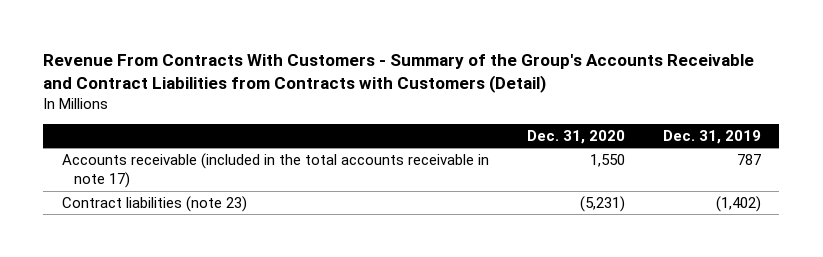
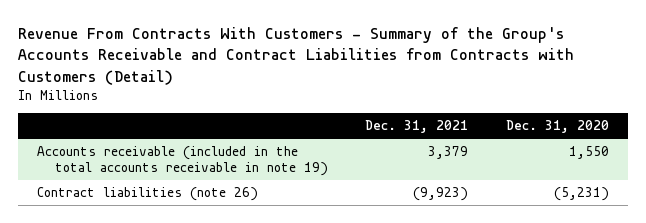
[662,129,761,144] Dec. 31, 2019 -> none
none -> [365,120,469,134] Dec. 31, 2021
[62,152,490,189] Accounts receivable (included in the total accounts receivable in note 17) -> [37,146,328,177] Accounts receivable (included in the total accounts receivable in note 19)
[62,195,248,212] Contract liabilities (note 23) -> [37,187,259,202] Contract liabilities (note 26)

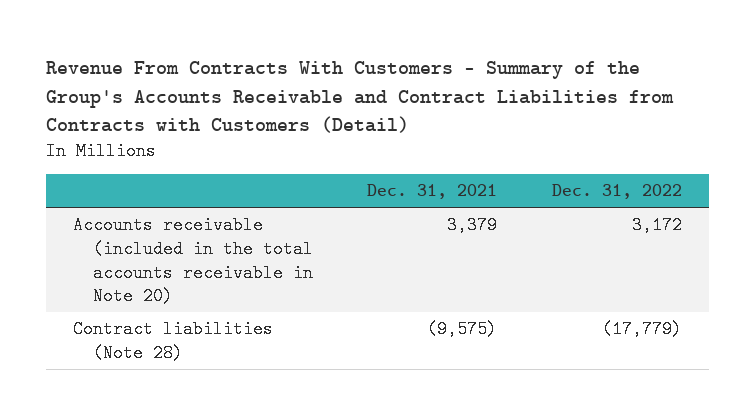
[506,120,610,134] Dec. 31, 2020 -> none
none -> [551,184,682,200] Dec. 31, 2022
[37,146,328,177] Accounts receivable (included in the total accounts receivable in note 19) -> [72,216,314,306] Accounts receivable (included in the total accounts receivable in Note 20)
[37,187,259,202] Contract liabilities (note 26) -> [72,320,273,362] Contract liabilities (Note 28)
[413,187,469,202] (9,923) -> [427,320,498,339] (9,575)

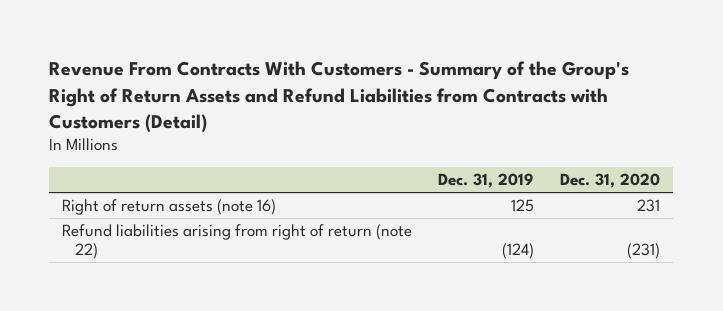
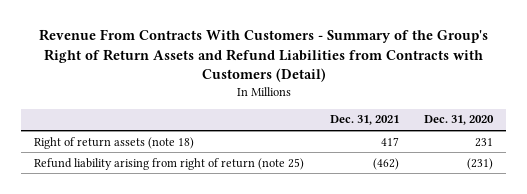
[438,173,535,189] Dec. 31, 2019 -> none
none -> [329,115,399,126] Dec. 31, 2021
[62,199,277,216] Right of return assets (note 16) -> [33,136,194,149] Right of return assets (note 18)
[62,224,413,260] Refund liabilities arising from right of return (note 22) -> [33,157,304,170] Refund liability arising from right of return (note 25)

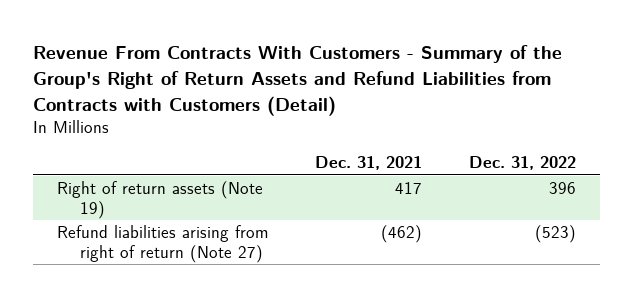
[424,115,495,126] Dec. 31, 2020 -> none
none -> [469,156,577,171] Dec. 31, 2022
[33,136,194,149] Right of return assets (note 18) -> [56,181,263,219] Right of return assets (Note 19)
[33,157,304,170] Refund liability arising from right of return (note 25) -> [56,225,269,263] Refund liabilities arising from right of return (Note 27)

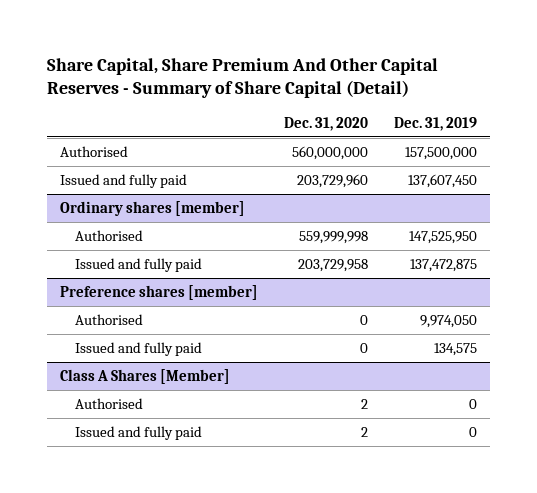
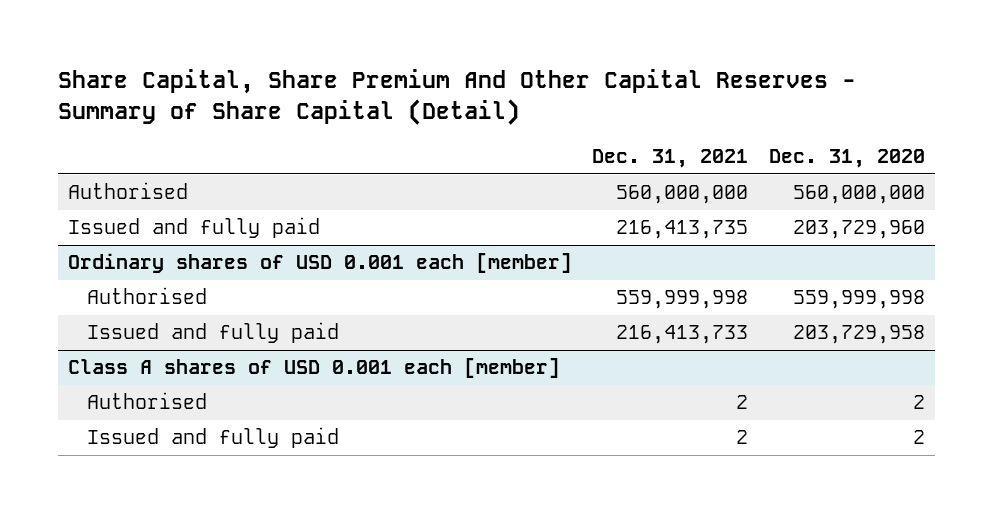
[393,116,477,131] Dec. 31, 2019 -> none
none -> [592,149,749,169] Dec. 31, 2021
[60,200,246,216] Ordinary shares [member] -> [67,253,572,274] Ordinary shares of USD 0.001 each [member]
[60,284,259,300] Preference shares [member] -> none
[75,313,144,325] Authorised -> none
[75,341,203,356] Issued and fully paid -> none
[60,368,231,384] Class A Shares [Member] -> [67,358,560,379] Class A shares of USD 0.001 each [member]

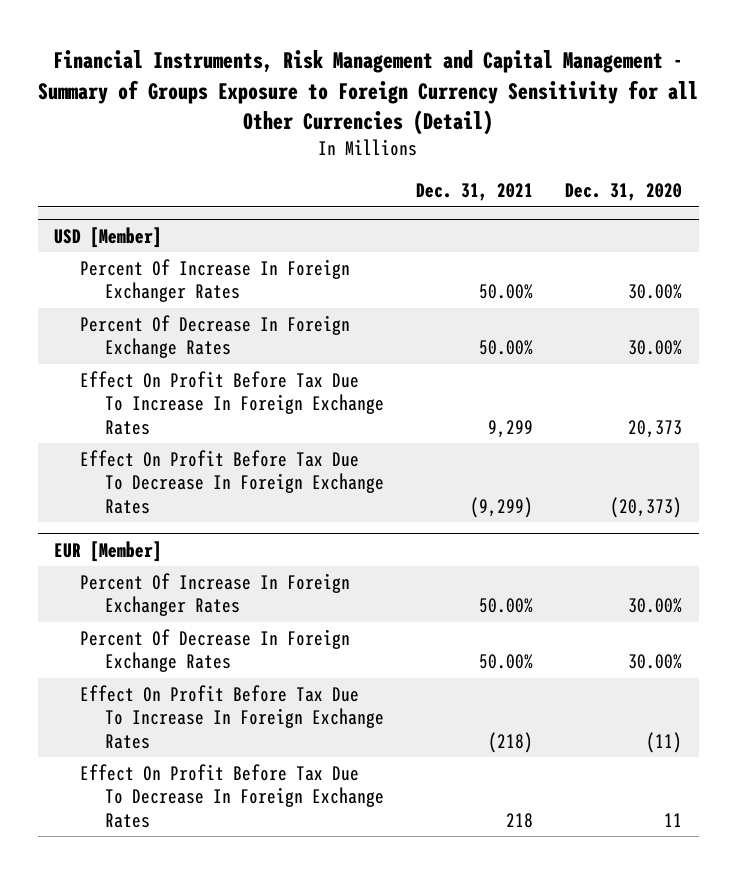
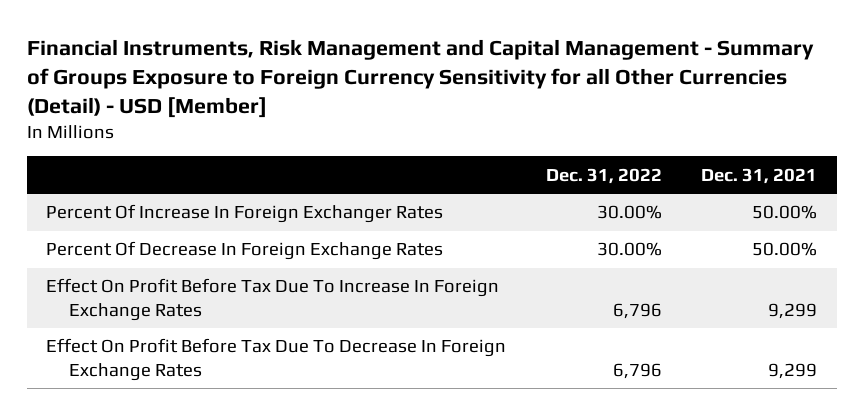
[38,50,699,135] Financial Instruments, Risk Management and Capital Management - Summary of Groups Exposure to Foreign Currency Sensitivity for all Other Currencies (Detail) -> [26,39,814,118] Financial Instruments, Risk Management and Capital Management - Summary of Groups Exposure to Foreign Currency Sensitivity for all Other Currencies (Detail) - USD [Member]
[565,183,683,202] Dec. 31, 2020 -> none
none -> [545,167,662,184] Dec. 31, 2022
[54,226,163,248] USD [Member] -> none
[54,540,163,562] EUR [Member] -> none
[79,573,350,617] Percent Of Increase In Foreign Exchanger Rates -> none
[79,629,350,673] Percent Of Decrease In Foreign Exchange Rates -> none
[79,685,385,749] Effect On Profit Before Tax Due To Increase In Foreign Exchange Rates -> none
[79,764,385,828] Effect On Profit Before Tax Due To Decrease In Foreign Exchange Rates -> none
[470,496,534,518] (9,299) -> [768,362,818,379] 9,299

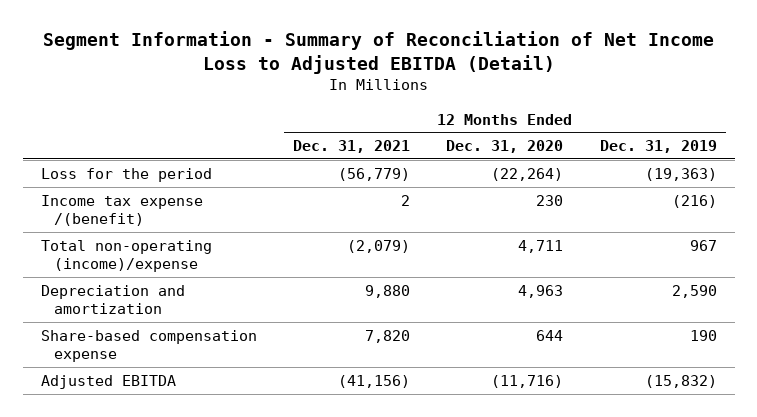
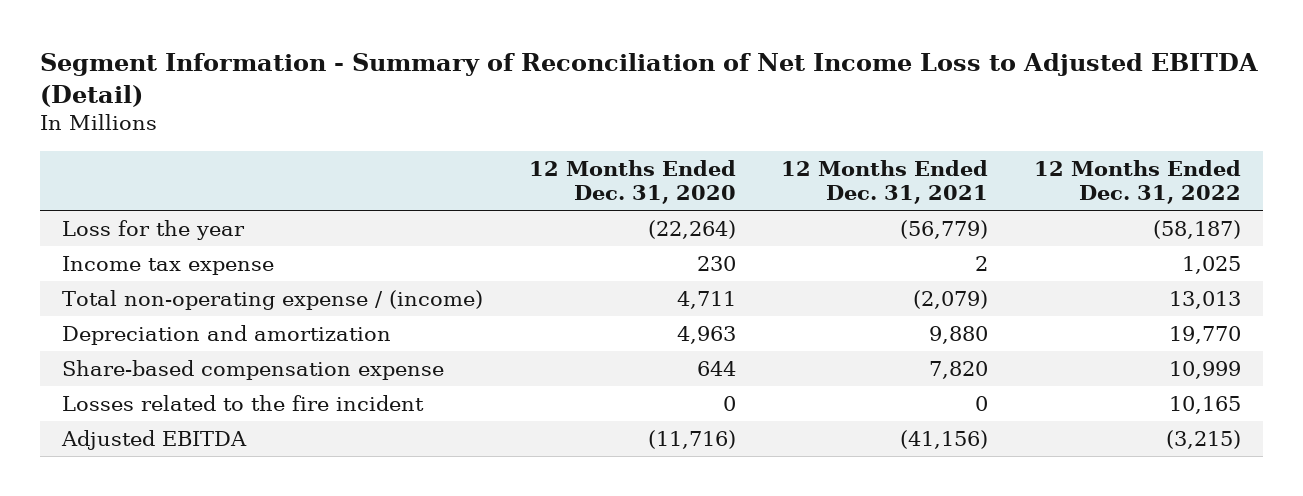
[599,140,717,154] Dec. 31, 2019 -> none
none -> [1033,159,1241,204] 12 Months Ended Dec. 31, 2022
[40,167,212,182] Loss for the period -> [62,219,246,240] Loss for the year
[40,194,203,226] Income tax expense /(benefit) -> [62,255,275,275] Income tax expense
[40,239,212,272] Total non-operating (income)/expense -> [62,289,484,310] Total non-operating expense / (income)
none -> [62,394,425,411] Losses related to the fire incident

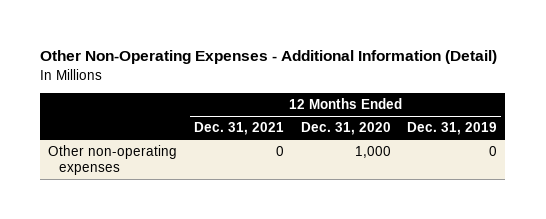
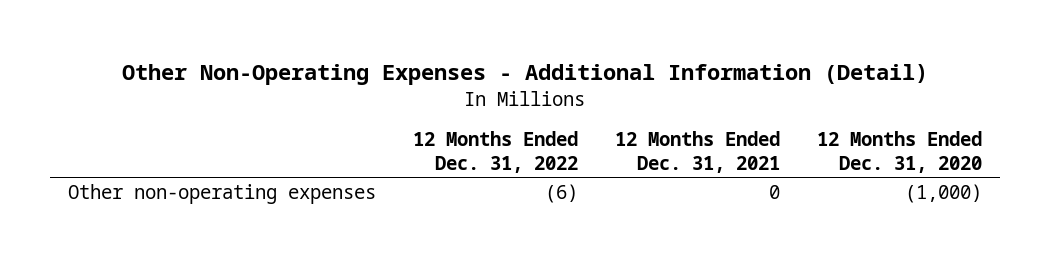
[407,122,498,136] Dec. 31, 2019 -> none
none -> [413,130,579,173] 12 Months Ended Dec. 31, 2022
[354,146,391,159] 1,000 -> [904,184,982,204] (1,000)

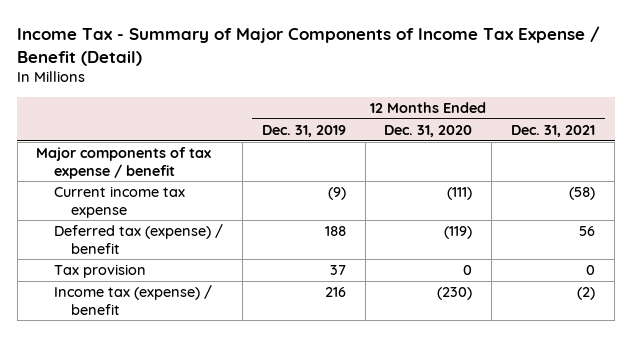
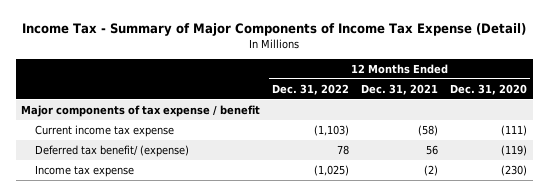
[17,25,601,66] Income Tax - Summary of Major Components of Income Tax Expense / Benefit (Detail) -> [22,22,527,36] Income Tax - Summary of Major Components of Income Tax Expense (Detail)
[261,125,346,138] Dec. 31, 2019 -> none
none -> [272,83,350,95] Dec. 31, 2022
[53,264,146,279] Tax provision -> none
[53,224,223,254] Deferred tax (expense) / benefit -> [34,144,189,157] Deferred tax benefit/ (expense)
[53,285,212,315] Income tax (expense) / benefit -> [34,164,134,177] Income tax expense

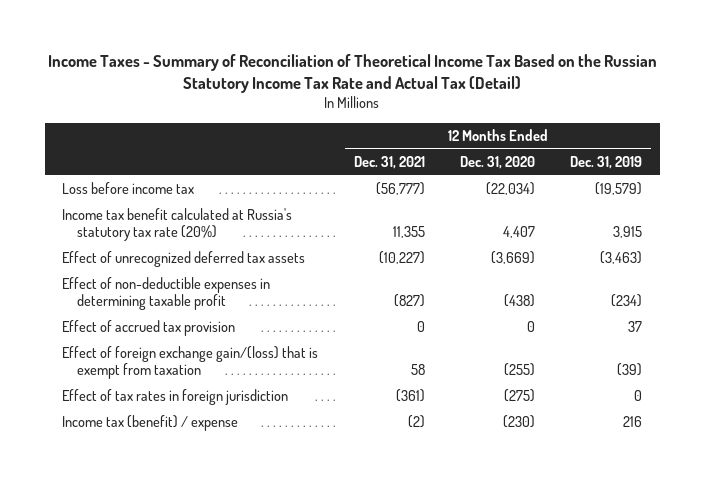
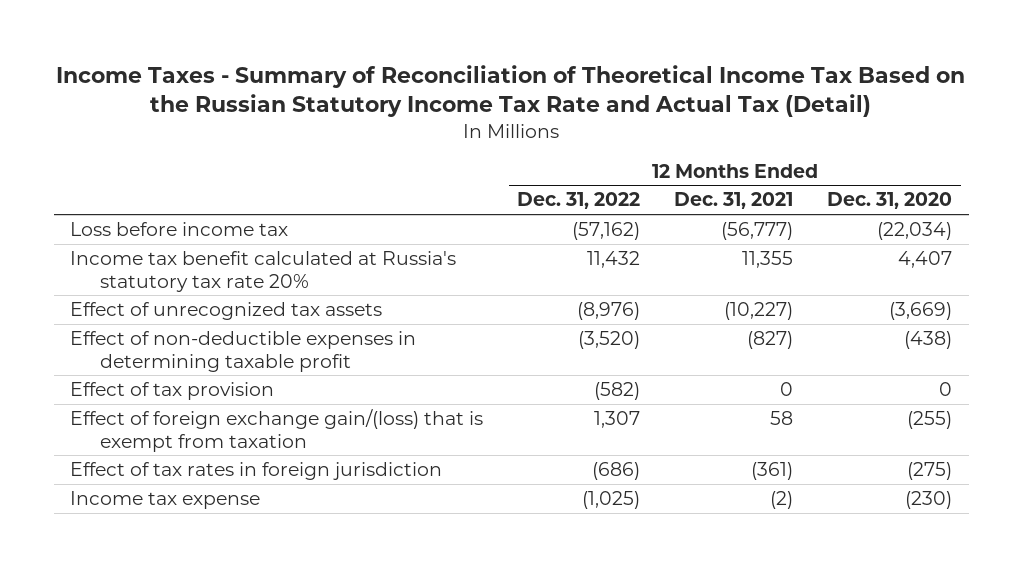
[570,155,643,169] Dec. 31, 2019 -> none
none -> [517,192,641,210] Dec. 31, 2022
[62,208,293,242] Income tax benefit calculated at Russia's statutory tax rate (20%) -> [70,250,457,292] Income tax benefit calculated at Russia's statutory tax rate 20%
[62,251,306,268] Effect of unrecognized deferred tax assets -> [70,301,383,320] Effect of unrecognized tax assets
[62,320,236,337] Effect of accrued tax provision -> [70,381,275,400] Effect of tax provision
[62,415,239,432] Income tax (benefit) / expense -> [70,490,261,509] Income tax expense

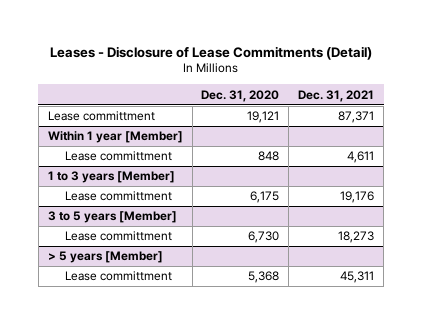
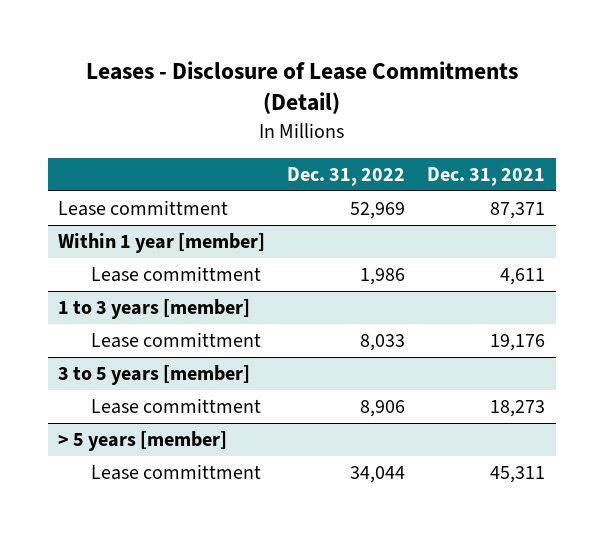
[201,89,280,102] Dec. 31, 2020 -> none
none -> [287,167,406,187] Dec. 31, 2022
[47,131,183,144] Within 1 year [Member] -> [58,233,266,254] Within 1 year [member]
[47,171,175,184] 1 to 3 years [Member] -> [58,299,251,320] 1 to 3 years [member]
[47,211,177,224] 3 to 5 years [Member] -> [58,365,251,386] 3 to 5 years [member]
[47,251,163,264] > 5 years [Member] -> [58,431,228,452] > 5 years [member]

